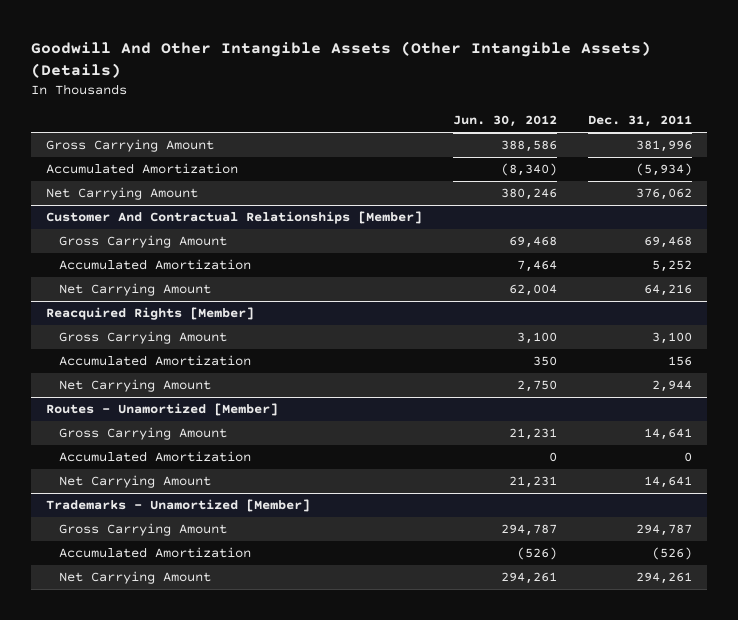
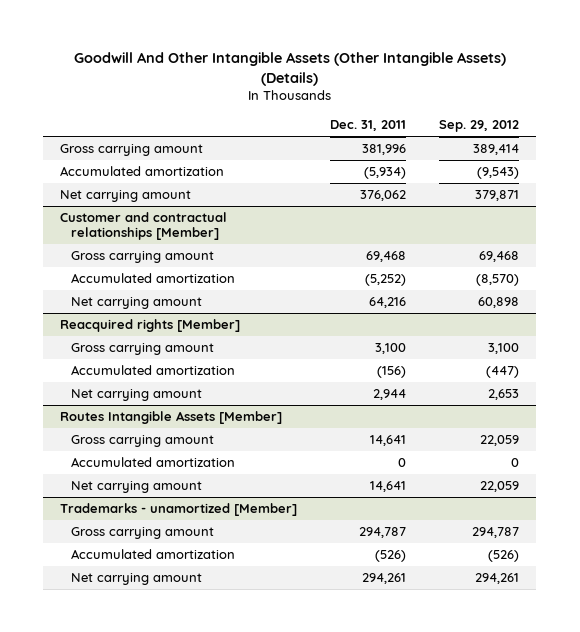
[453,115,558,128] Jun. 30, 2012 -> none
none -> [439,120,520,133] Sep. 29, 2012
[46,403,279,417] Routes - Unamortized [Member] -> none
[46,139,215,153] Gross Carrying Amount -> [60,144,204,157] Gross carrying amount
[46,163,239,175] Accumulated Amortization -> [60,166,225,177] Accumulated amortization
[46,187,199,201] Net Carrying Amount -> [60,190,192,203] Net carrying amount
[46,211,423,225] Customer And Contractual Relationships [Member] -> [60,212,228,241] Customer and contractual relationships [Member]
[59,235,228,249] Gross Carrying Amount -> [70,251,214,264] Gross carrying amount
[59,259,252,271] Accumulated Amortization -> [70,273,235,284] Accumulated amortization
[652,260,693,273] 5,252 -> [365,274,407,287] (5,252)
[59,283,212,297] Net Carrying Amount -> [70,297,202,310] Net carrying amount
[46,307,255,321] Reacquired Rights [Member] -> [60,319,241,333] Reacquired rights [Member]
[59,331,228,345] Gross Carrying Amount -> [70,343,214,356] Gross carrying amount
[59,355,252,367] Accumulated Amortization -> [70,365,235,376] Accumulated amortization
[668,356,693,367] 156 -> [377,366,407,379] (156)
[59,379,212,393] Net Carrying Amount -> [70,389,202,402] Net carrying amount
none -> [60,411,283,425] Routes Intangible Assets [Member]
[59,427,228,441] Gross Carrying Amount -> [70,435,214,448] Gross carrying amount
[59,451,252,463] Accumulated Amortization -> [70,457,235,468] Accumulated amortization
[59,475,212,489] Net Carrying Amount -> [70,481,202,494] Net carrying amount
[46,499,311,513] Trademarks - Unamortized [Member] -> [60,503,298,517] Trademarks - unamortized [Member]
[59,523,228,537] Gross Carrying Amount -> [70,527,214,540] Gross carrying amount
[59,547,252,559] Accumulated Amortization -> [70,549,235,560] Accumulated amortization
[59,571,212,585] Net Carrying Amount -> [70,573,202,586] Net carrying amount

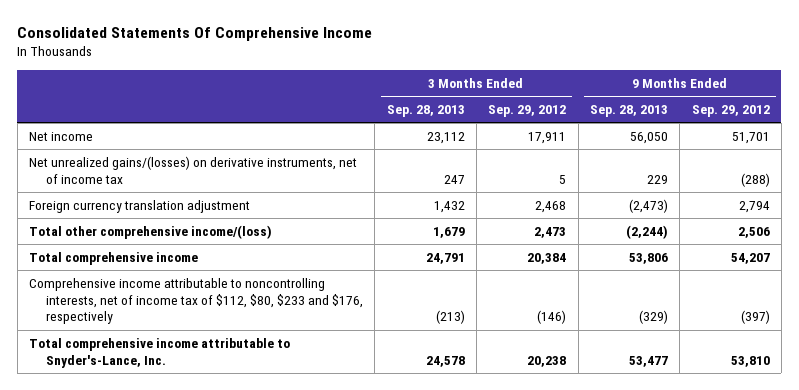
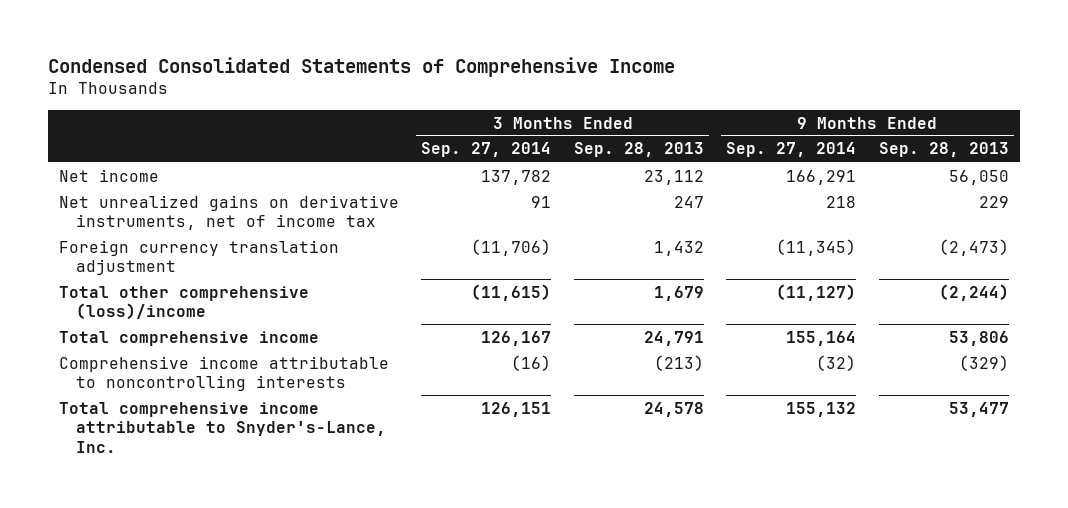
[17,27,373,42] Consolidated Statements Of Comprehensive Income -> [47,56,675,77] Condensed Consolidated Statements of Comprehensive Income
[488,105,567,118] Sep. 29, 2012 -> none
[691,105,770,118] Sep. 29, 2012 -> none
none -> [421,142,552,158] Sep. 27, 2014
none -> [726,142,857,158] Sep. 27, 2014
[29,155,358,184] Net unrealized gains/(losses) on derivative instruments, net of income tax -> [58,194,399,231] Net unrealized gains on derivative instruments, net of income tax
[29,224,273,239] Total other comprehensive income/(loss) -> [58,285,309,320] Total other comprehensive (loss)/income
[29,277,363,325] Comprehensive income attributable to noncontrolling interests, net of income tax of $112, $80, $233 and $176, respectively -> [58,355,389,392] Comprehensive income attributable to noncontrolling interests

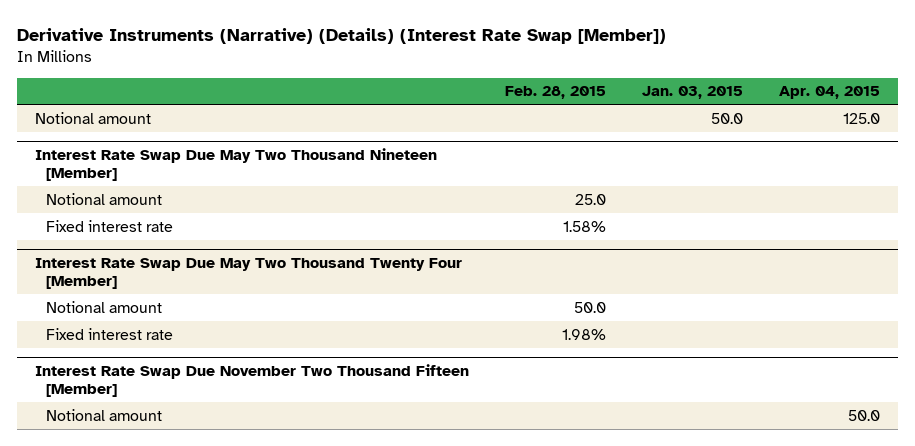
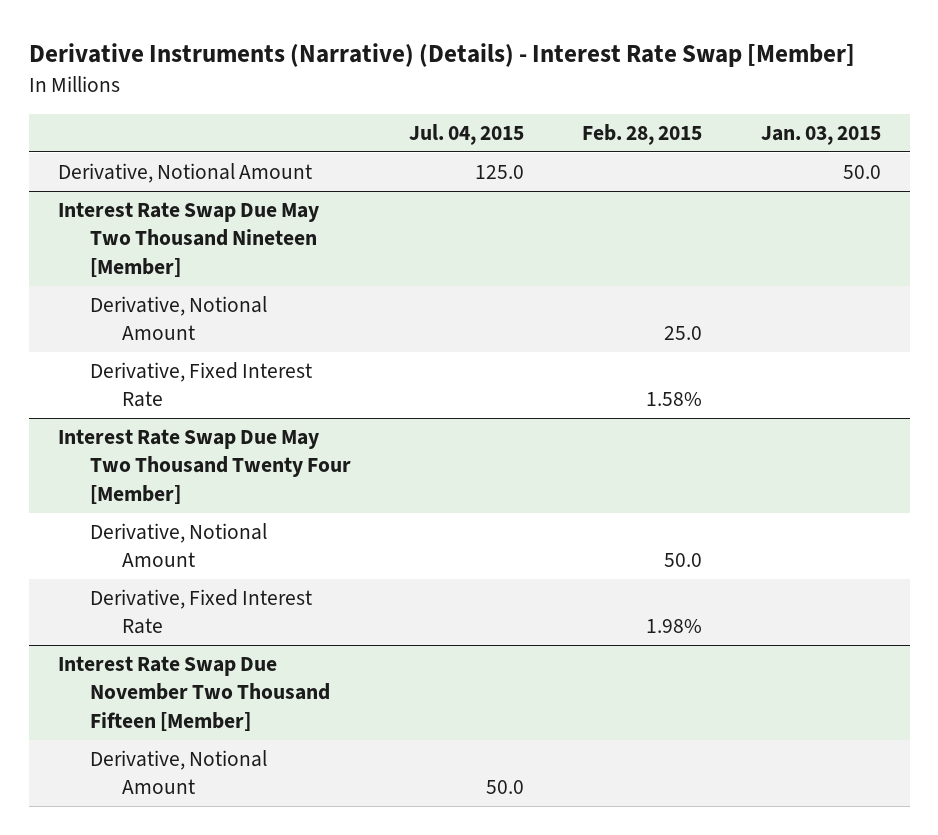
[16,28,666,45] Derivative Instruments (Narrative) (Details) (Interest Rate Swap [Member]) -> [28,43,855,68] Derivative Instruments (Narrative) (Details) - Interest Rate Swap [Member]
[779,86,881,100] Apr. 04, 2015 -> none
none -> [409,123,525,145] Jul. 04, 2015
[34,111,151,124] Notional amount -> [57,163,312,184] Derivative, Notional Amount
[45,192,162,205] Notional amount -> [90,296,268,341] Derivative, Notional Amount
[45,219,173,232] Fixed interest rate -> [90,362,313,408] Derivative, Fixed Interest Rate
[45,300,162,313] Notional amount -> [90,523,268,568] Derivative, Notional Amount
[45,327,173,340] Fixed interest rate -> [90,589,313,635] Derivative, Fixed Interest Rate
[45,408,162,421] Notional amount -> [90,750,268,795] Derivative, Notional Amount

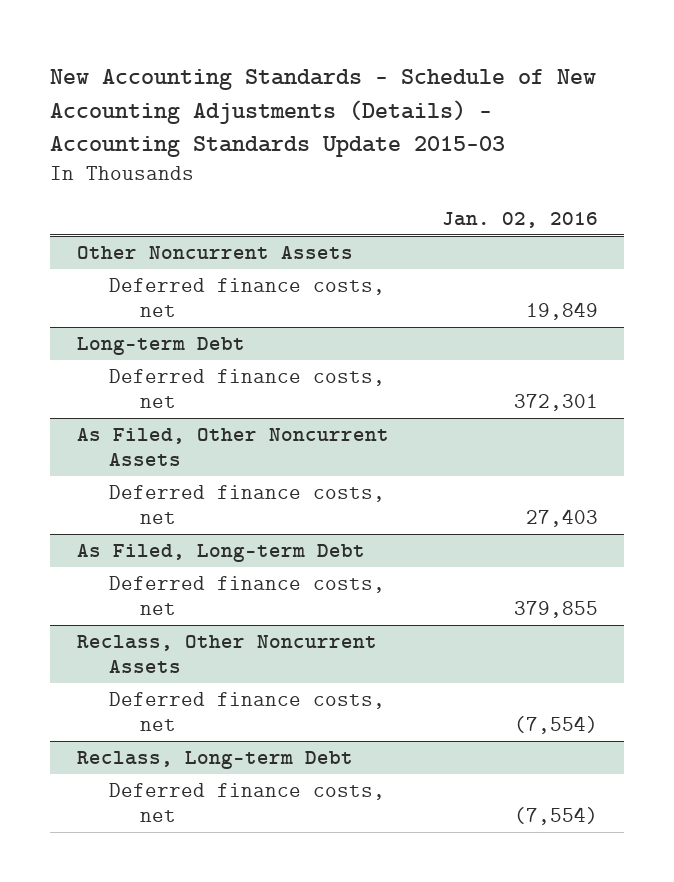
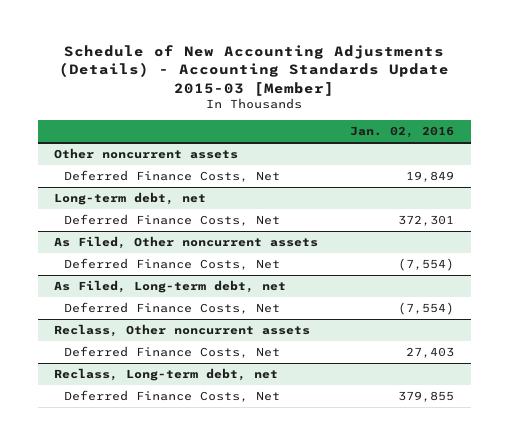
[50,69,597,158] New Accounting Standards - Schedule of New Accounting Adjustments (Details) - Accounting Standards Update 2015-03 -> [59,45,450,96] Schedule of New Accounting Adjustments (Details) - Accounting Standards Update 2015-03 [Member]
[76,245,353,259] Other Noncurrent Assets -> [54,148,239,160] Other noncurrent assets
[108,277,385,318] Deferred finance costs, net -> [64,170,281,183] Deferred Finance Costs, Net
[76,336,245,355] Long-term Debt -> [54,192,207,206] Long-term debt, net
[108,368,385,409] Deferred finance costs, net -> [64,214,281,227] Deferred Finance Costs, Net
[76,427,389,467] As Filed, Other Noncurrent Assets -> [54,236,319,250] As Filed, Other noncurrent assets
[108,484,385,525] Deferred finance costs, net -> [64,258,281,271] Deferred Finance Costs, Net
[525,509,598,528] 27,403 -> [398,258,455,272] (7,554)
[76,543,365,562] As Filed, Long-term Debt -> [54,280,287,294] As Filed, Long-term debt, net
[108,575,385,616] Deferred finance costs, net -> [64,302,281,315] Deferred Finance Costs, Net
[513,601,598,619] 379,855 -> [398,302,455,316] (7,554)
[76,634,377,674] Reclass, Other Noncurrent Assets -> [54,324,311,338] Reclass, Other noncurrent assets
[108,691,385,732] Deferred finance costs, net -> [64,346,281,359] Deferred Finance Costs, Net
[513,716,598,735] (7,554) -> [406,347,455,359] 27,403
[76,750,353,769] Reclass, Long-term Debt -> [54,368,279,382] Reclass, Long-term debt, net
[108,782,385,823] Deferred finance costs, net -> [64,390,281,403] Deferred Finance Costs, Net
[513,807,598,826] (7,554) -> [398,391,455,403] 379,855

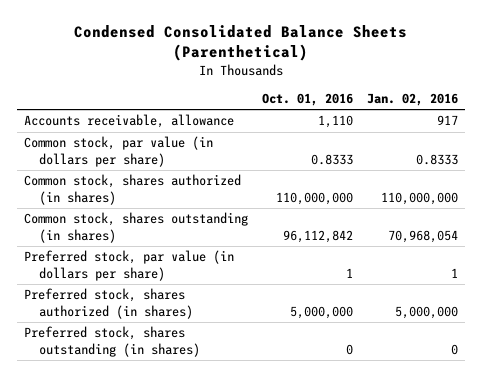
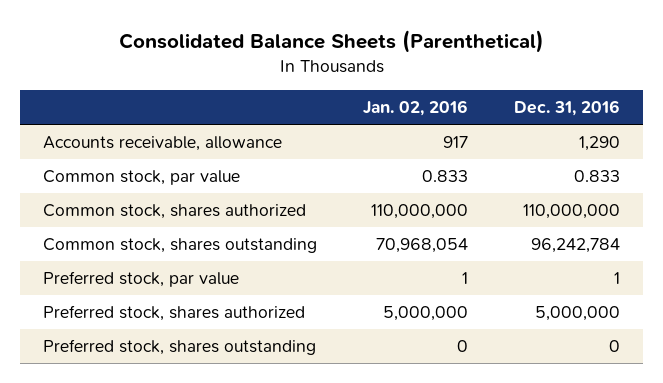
[74,25,408,62] Condensed Consolidated Balance Sheets (Parenthetical) -> [118,29,544,53] Consolidated Balance Sheets (Parenthetical)
[262,92,354,106] Oct. 01, 2016 -> none
none -> [514,99,621,116] Dec. 31, 2016
[24,136,214,167] Common stock, par value (in dollars per share) -> [43,170,241,186] Common stock, par value
[416,153,459,165] 0.8333 -> [422,170,469,183] 0.833
[24,174,242,205] Common stock, shares authorized (in shares) -> [43,204,307,220] Common stock, shares authorized
[24,212,249,243] Common stock, shares outstanding (in shares) -> [43,238,318,254] Common stock, shares outstanding
[24,250,235,281] Preferred stock, par value (in dollars per share) -> [43,271,240,288] Preferred stock, par value
[24,288,194,319] Preferred stock, shares authorized (in shares) -> [43,305,306,322] Preferred stock, shares authorized
[24,326,201,357] Preferred stock, shares outstanding (in shares) -> [43,339,317,356] Preferred stock, shares outstanding

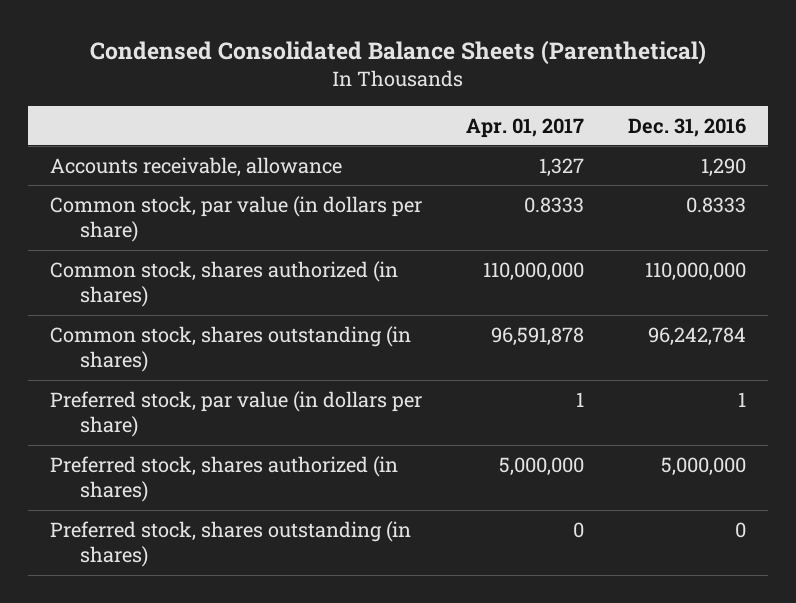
[118,29,544,53] Consolidated Balance Sheets (Parenthetical) -> [90,40,707,66] Condensed Consolidated Balance Sheets (Parenthetical)
[363,99,469,116] Jan. 02, 2016 -> none
none -> [466,117,585,138] Apr. 01, 2017
[43,170,241,186] Common stock, par value -> [50,195,423,243] Common stock, par value (in dollars per share)
[574,170,621,183] 0.833 -> [686,196,747,213] 0.8333
[43,204,307,220] Common stock, shares authorized -> [50,260,399,308] Common stock, shares authorized (in shares)
[43,238,318,254] Common stock, shares outstanding -> [50,325,412,373] Common stock, shares outstanding (in shares)
[43,271,240,288] Preferred stock, par value -> [50,390,423,438] Preferred stock, par value (in dollars per share)
[43,305,306,322] Preferred stock, shares authorized -> [50,455,399,503] Preferred stock, shares authorized (in shares)
[43,339,317,356] Preferred stock, shares outstanding -> [50,520,412,568] Preferred stock, shares outstanding (in shares)

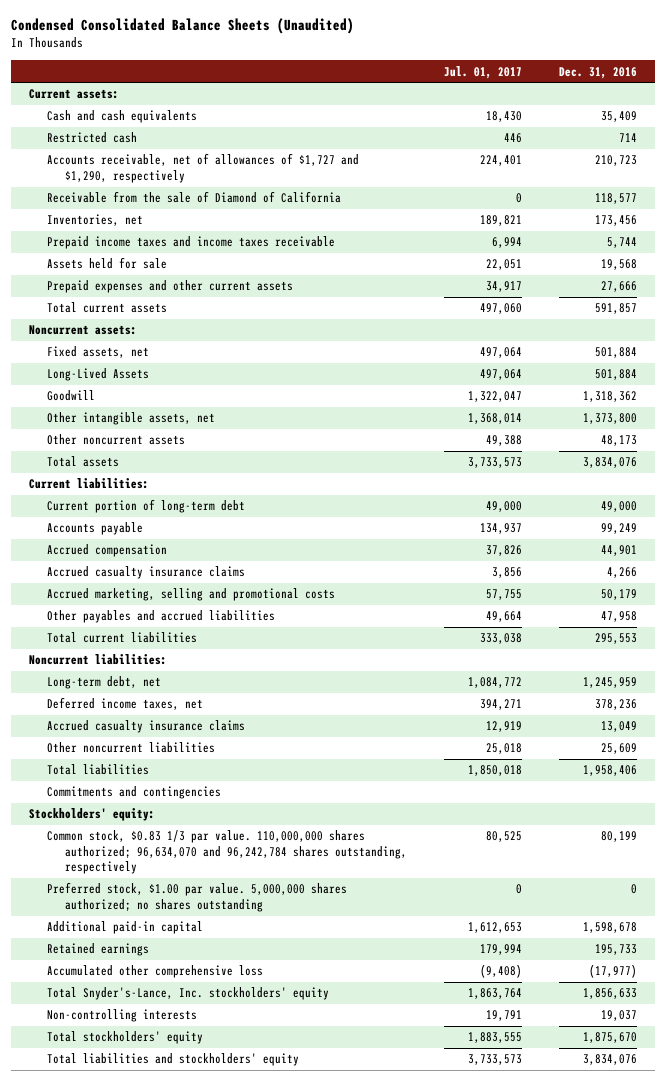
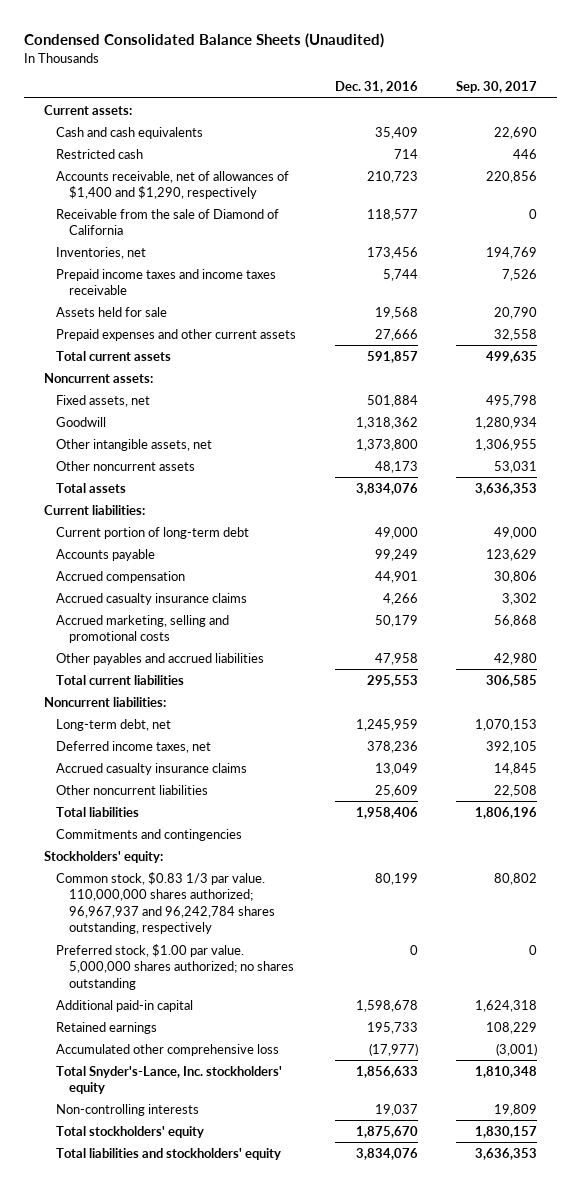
[443,65,522,79] Jul. 01, 2017 -> none
none -> [456,81,538,94] Sep. 30, 2017
[46,153,359,183] Accounts receivable, net of allowances of $1,727 and $1,290, respectively -> [56,170,290,200] Accounts receivable, net of allowances of $1,400 and $1,290, respectively
[46,368,149,382] Long-Lived Assets -> none
[46,830,407,875] Common stock, $0.83 1/3 par value. 110,000,000 shares authorized; 96,634,070 and 96,242,784 shares outstanding, respectively -> [56,871,276,935] Common stock, $0.83 1/3 par value. 110,000,000 shares authorized; 96,967,937 and 96,242,784 shares outstanding, respectively

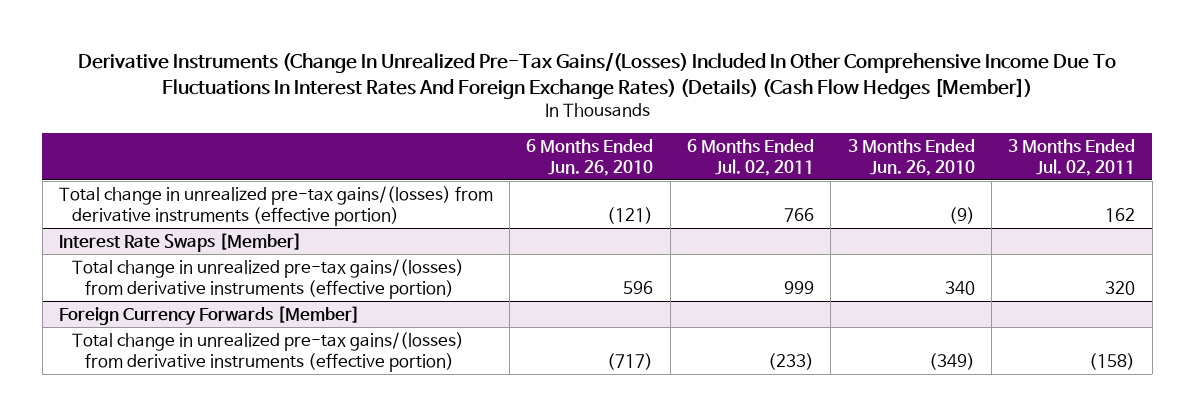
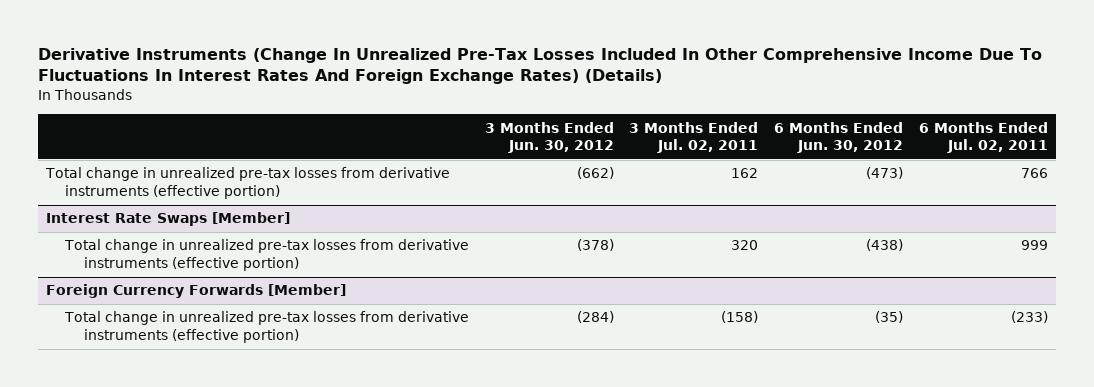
[78,51,1117,99] Derivative Instruments (Change In Unrealized Pre-Tax Gains/(Losses) Included In Other Comprehensive Income Due To Fluctuations In Interest Rates And Foreign Exchange Rates) (Details) (Cash Flow Hedges [Member]) -> [38,47,1043,85] Derivative Instruments (Change In Unrealized Pre-Tax Losses Included In Other Comprehensive Income Due To Fluctuations In Interest Rates And Foreign Exchange Rates) (Details)
[526,138,654,176] 6 Months Ended Jun. 26, 2010 -> none
[847,138,975,176] 3 Months Ended Jun. 26, 2010 -> none
none -> [484,121,614,154] 3 Months Ended Jun. 30, 2012
none -> [774,121,904,154] 6 Months Ended Jun. 30, 2012
[58,186,493,227] Total change in unrealized pre-tax gains/(losses) from derivative instruments (effective portion) -> [45,167,451,200] Total change in unrealized pre-tax losses from derivative instruments (effective portion)
[71,259,464,300] Total change in unrealized pre-tax gains/(losses) from derivative instruments (effective portion) -> [63,239,469,272] Total change in unrealized pre-tax losses from derivative instruments (effective portion)
[71,332,464,373] Total change in unrealized pre-tax gains/(losses) from derivative instruments (effective portion) -> [63,311,469,344] Total change in unrealized pre-tax losses from derivative instruments (effective portion)

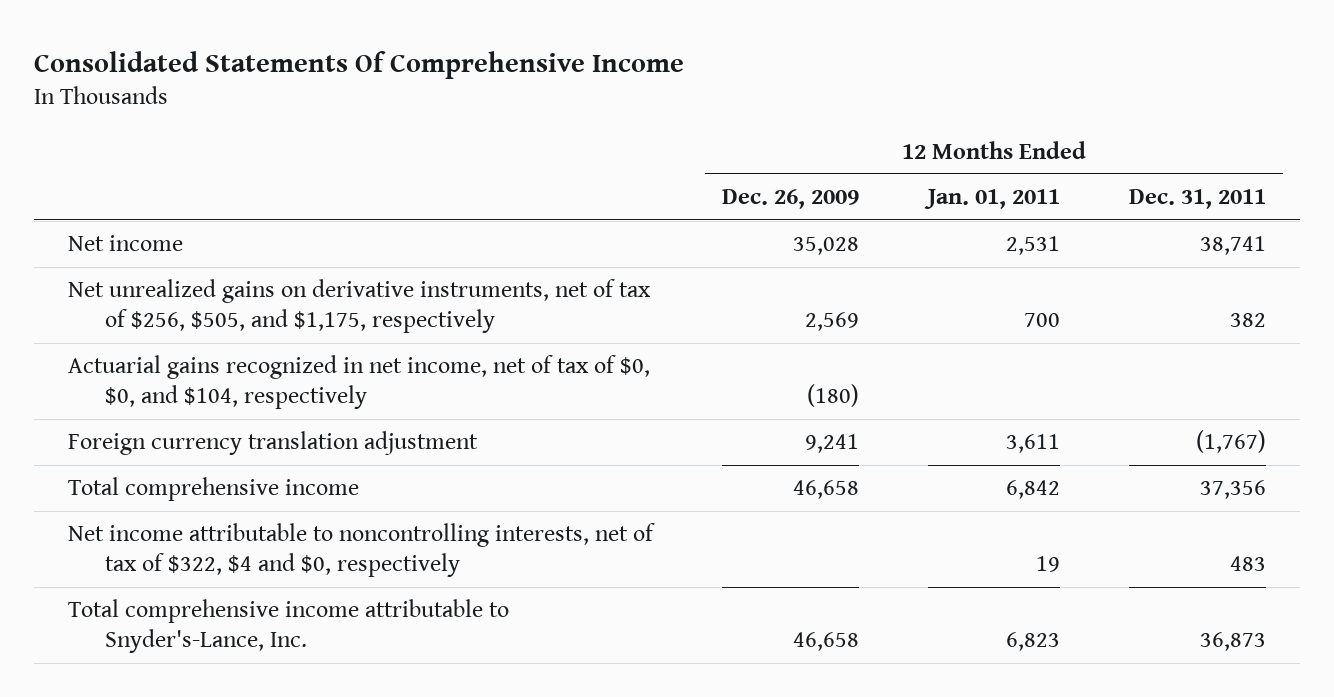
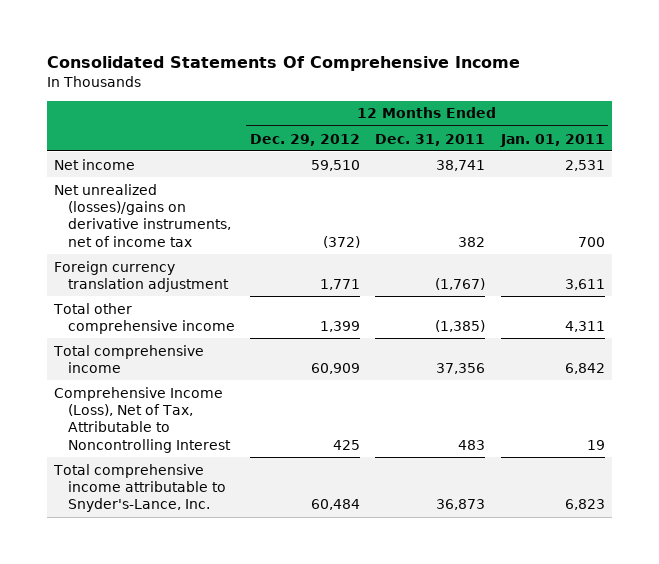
[722,189,860,210] Dec. 26, 2009 -> none
none -> [250,133,361,146] Dec. 29, 2012
[68,355,651,410] Actuarial gains recognized in net income, net of tax of $0, $0, and $104, respectively -> none
[68,279,652,334] Net unrealized gains on derivative instruments, net of tax of $256, $505, and $1,175, respectively -> [54,183,231,247] Net unrealized (losses)/gains on derivative instruments, net of income tax
none -> [53,302,235,334] Total other comprehensive income
[68,523,656,578] Net income attributable to noncontrolling interests, net of tax of $322, $4 and $0, respectively -> [54,386,231,453] Comprehensive Income (Loss), Net of Tax, Attributable to Noncontrolling Interest

